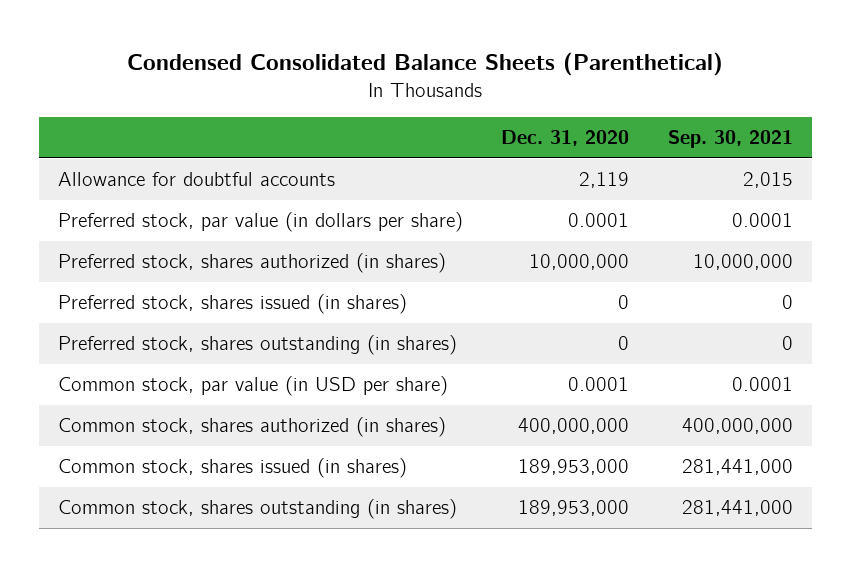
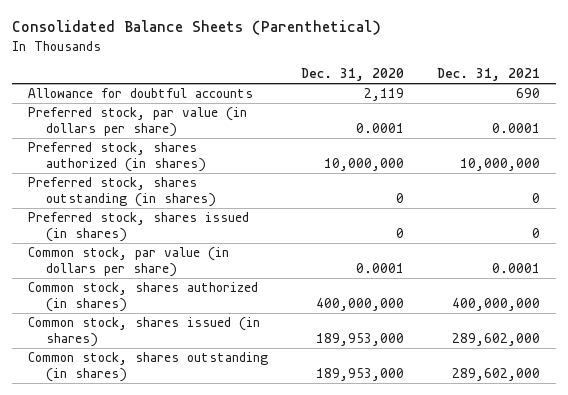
[127,51,724,76] Condensed Consolidated Balance Sheets (Parenthetical) -> [11,20,381,36] Consolidated Balance Sheets (Parenthetical)
[667,130,793,149] Sep. 30, 2021 -> none
none -> [436,68,540,82] Dec. 31, 2021
[57,294,407,315] Preferred stock, shares issued (in shares) -> [27,212,249,242] Preferred stock, shares issued (in shares)
[57,376,448,397] Common stock, par value (in USD per share) -> [27,247,229,277] Common stock, par value (in dollars per share)

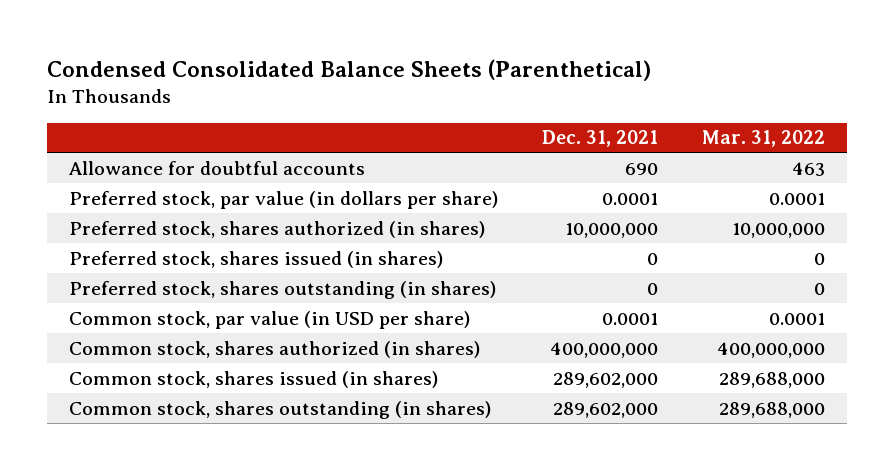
[11,20,381,36] Consolidated Balance Sheets (Parenthetical) -> [46,58,651,81] Condensed Consolidated Balance Sheets (Parenthetical)
[300,68,404,82] Dec. 31, 2020 -> none
none -> [701,130,825,148] Mar. 31, 2022
[27,177,217,207] Preferred stock, shares outstanding (in shares) -> [68,280,496,299] Preferred stock, shares outstanding (in shares)
[27,247,229,277] Common stock, par value (in dollars per share) -> [68,310,470,329] Common stock, par value (in USD per share)

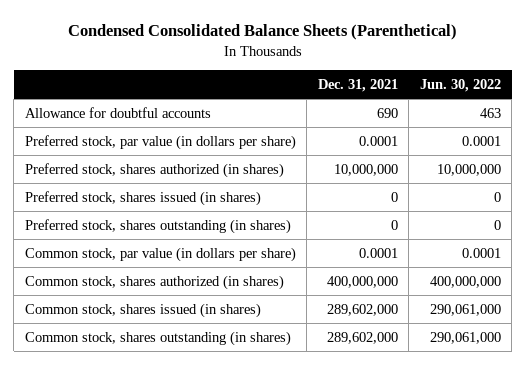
[701,130,825,148] Mar. 31, 2022 -> none
none -> [419,78,501,92] Jun. 30, 2022
[68,310,470,329] Common stock, par value (in USD per share) -> [24,246,296,262] Common stock, par value (in dollars per share)

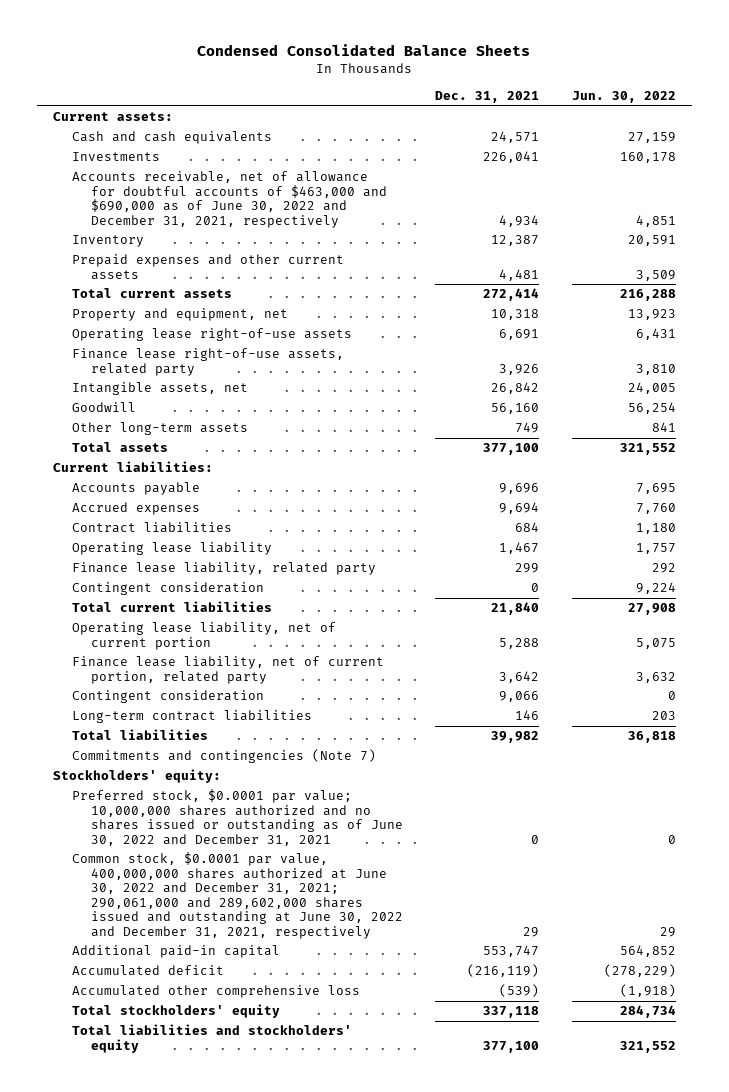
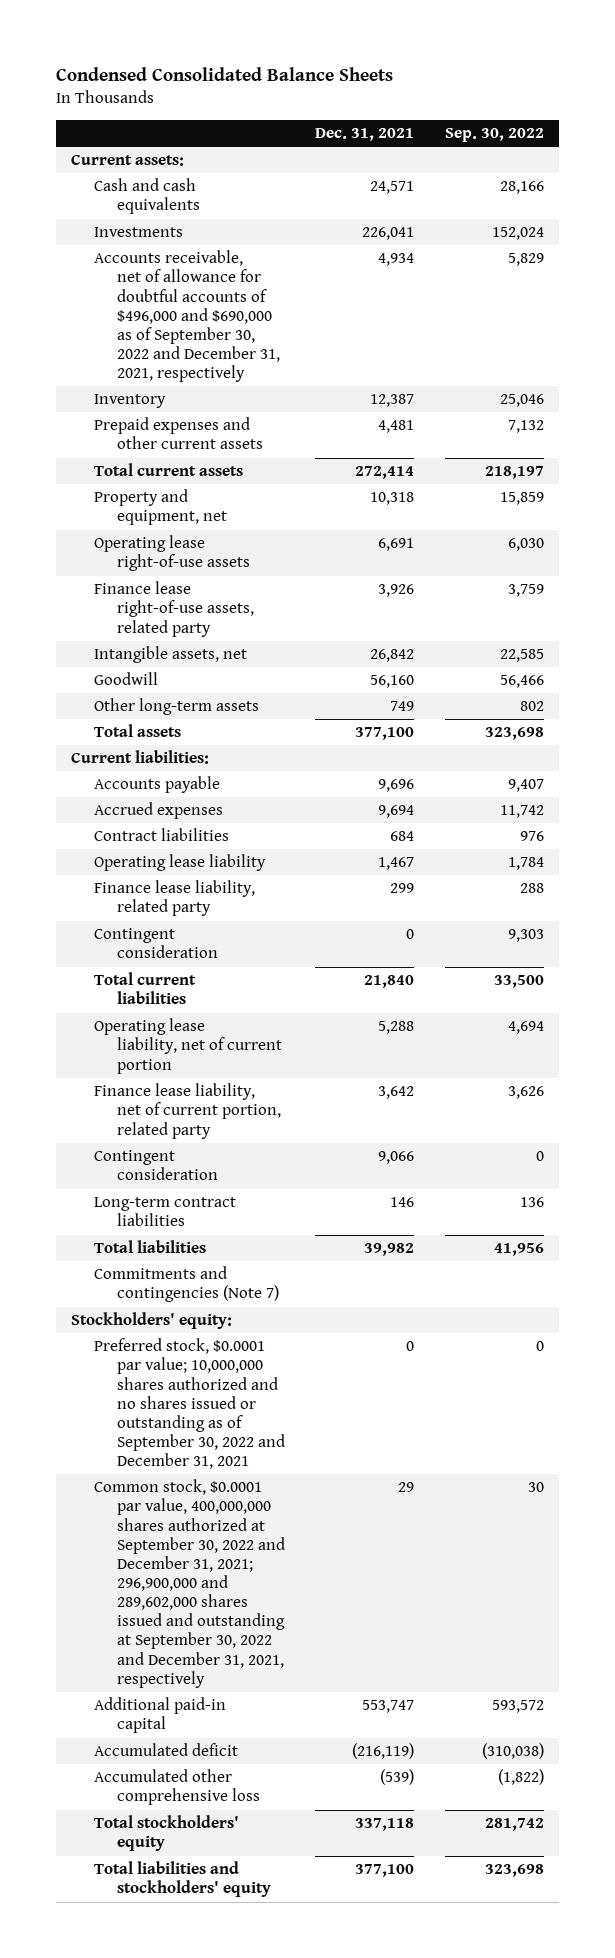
[571,91,676,104] Jun. 30, 2022 -> none
none -> [444,128,544,143] Sep. 30, 2022
[72,171,388,228] Accounts receivable, net of allowance for doubtful accounts of $463,000 and $690,000 as of June 30, 2022 and December 31, 2021, respectively -> [93,250,280,383] Accounts receivable, net of allowance for doubtful accounts of $496,000 and $690,000 as of September 30, 2022 and December 31, 2021, respectively
[72,789,404,846] Preferred stock, $0.0001 par value; 10,000,000 shares authorized and no shares issued or outstanding as of June 30, 2022 and December 31, 2021 -> [93,1338,285,1470] Preferred stock, $0.0001 par value; 10,000,000 shares authorized and no shares issued or outstanding as of September 30, 2022 and December 31, 2021
[72,852,404,939] Common stock, $0.0001 par value, 400,000,000 shares authorized at June 30, 2022 and December 31, 2021; 290,061,000 and 289,602,000 shares issued and outstanding at June 30, 2022 and December 31, 2021, respectively -> [93,1479,285,1688] Common stock, $0.0001 par value, 400,000,000 shares authorized at September 30, 2022 and December 31, 2021; 296,900,000 and 289,602,000 shares issued and outstanding at September 30, 2022 and December 31, 2021, respectively

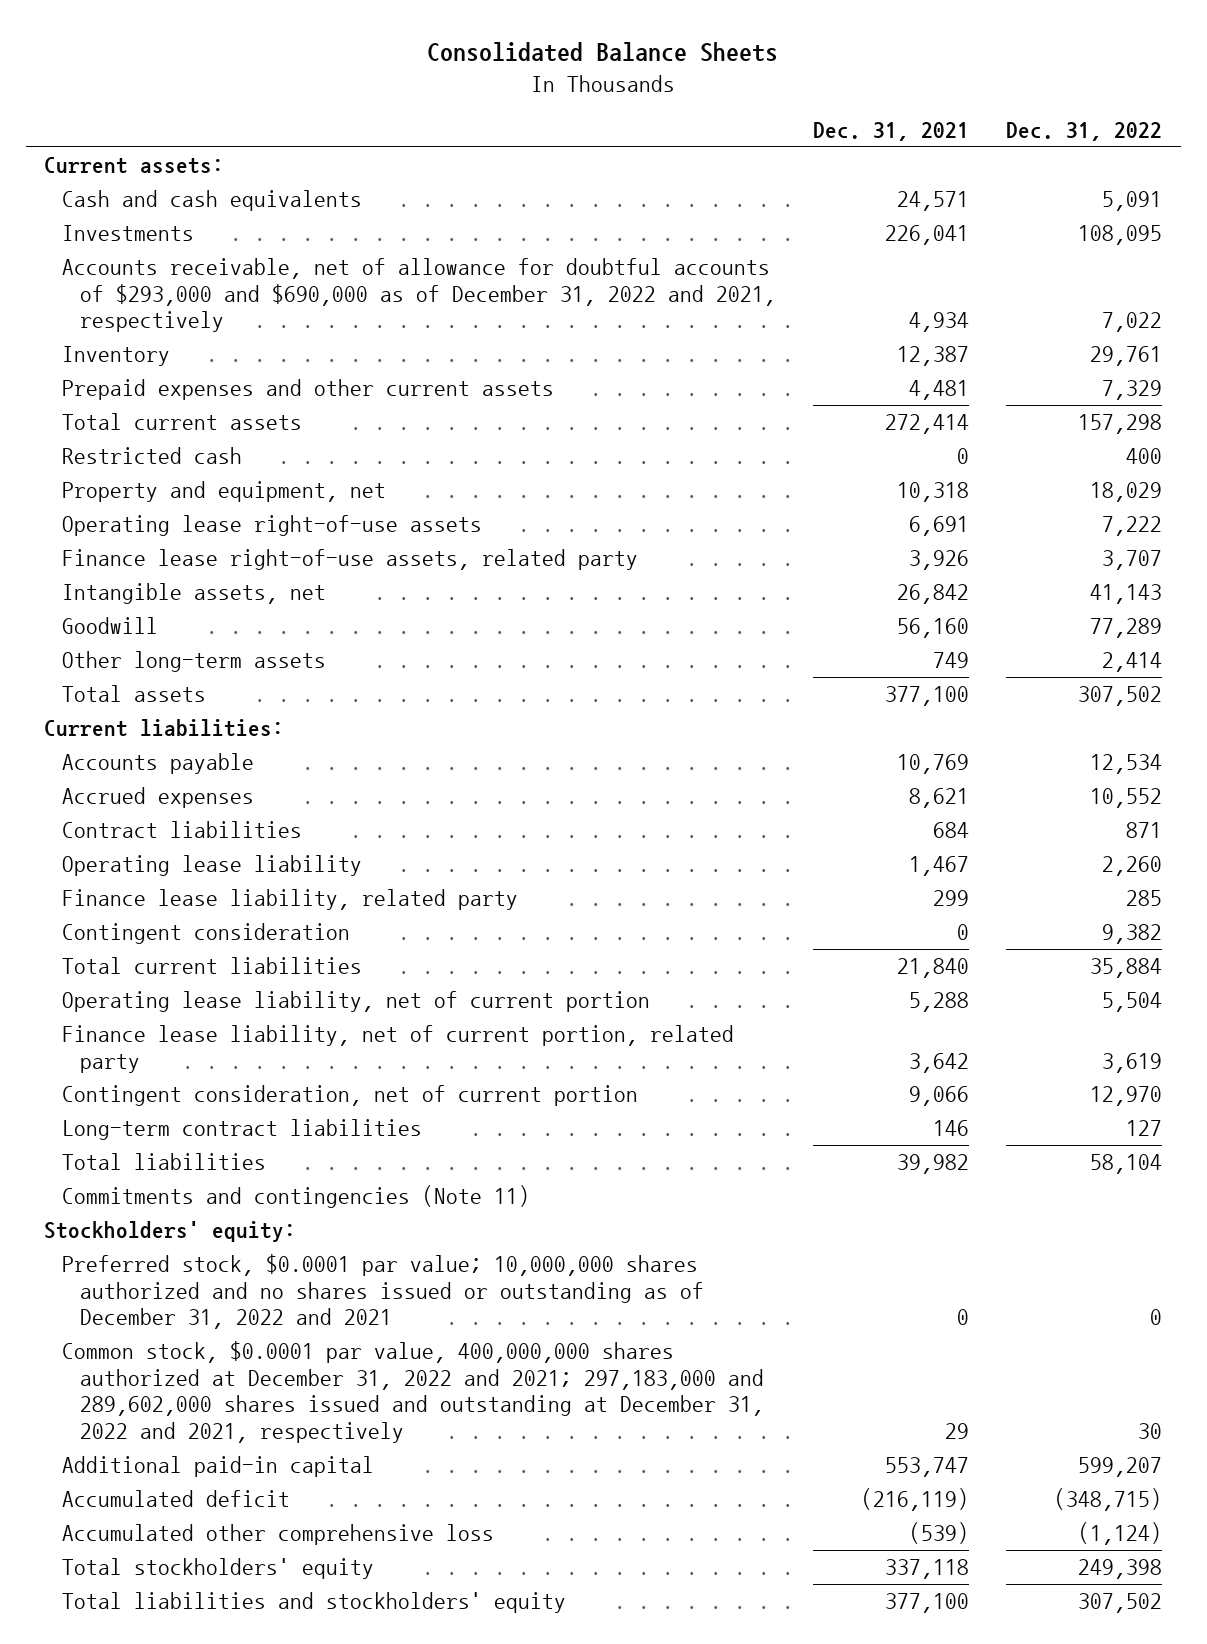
[55,67,393,82] Condensed Consolidated Balance Sheets -> [427,42,779,63] Consolidated Balance Sheets
[444,128,544,143] Sep. 30, 2022 -> none
none -> [1006,122,1163,142] Dec. 31, 2022
[93,250,280,383] Accounts receivable, net of allowance for doubtful accounts of $496,000 and $690,000 as of September 30, 2022 and December 31, 2021, respectively -> [61,258,776,333] Accounts receivable, net of allowance for doubtful accounts of $293,000 and $690,000 as of December 31, 2022 and 2021, respectively
none -> [61,447,242,465] Restricted cash
[378,779,415,793] 9,696 -> [897,754,970,775] 10,769
[378,805,415,819] 9,694 -> [909,788,970,809] 8,621
[93,1150,218,1181] Contingent consideration -> [61,1085,638,1107] Contingent consideration, net of current portion
[93,1266,279,1303] Commitments and contingencies (Note 7) -> [61,1185,530,1209] Commitments and contingencies (Note 11)
[93,1338,285,1470] Preferred stock, $0.0001 par value; 10,000,000 shares authorized and no shares issued or outstanding as of September 30, 2022 and December 31, 2021 -> [61,1254,704,1330] Preferred stock, $0.0001 par value; 10,000,000 shares authorized and no shares issued or outstanding as of December 31, 2022 and 2021
[93,1479,285,1688] Common stock, $0.0001 par value, 400,000,000 shares authorized at September 30, 2022 and December 31, 2021; 296,900,000 and 289,602,000 shares issued and outstanding at September 30, 2022 and December 31, 2021, respectively -> [61,1341,764,1444] Common stock, $0.0001 par value, 400,000,000 shares authorized at December 31, 2022 and 2021; 297,183,000 and 289,602,000 shares issued and outstanding at December 31, 2022 and 2021, respectively

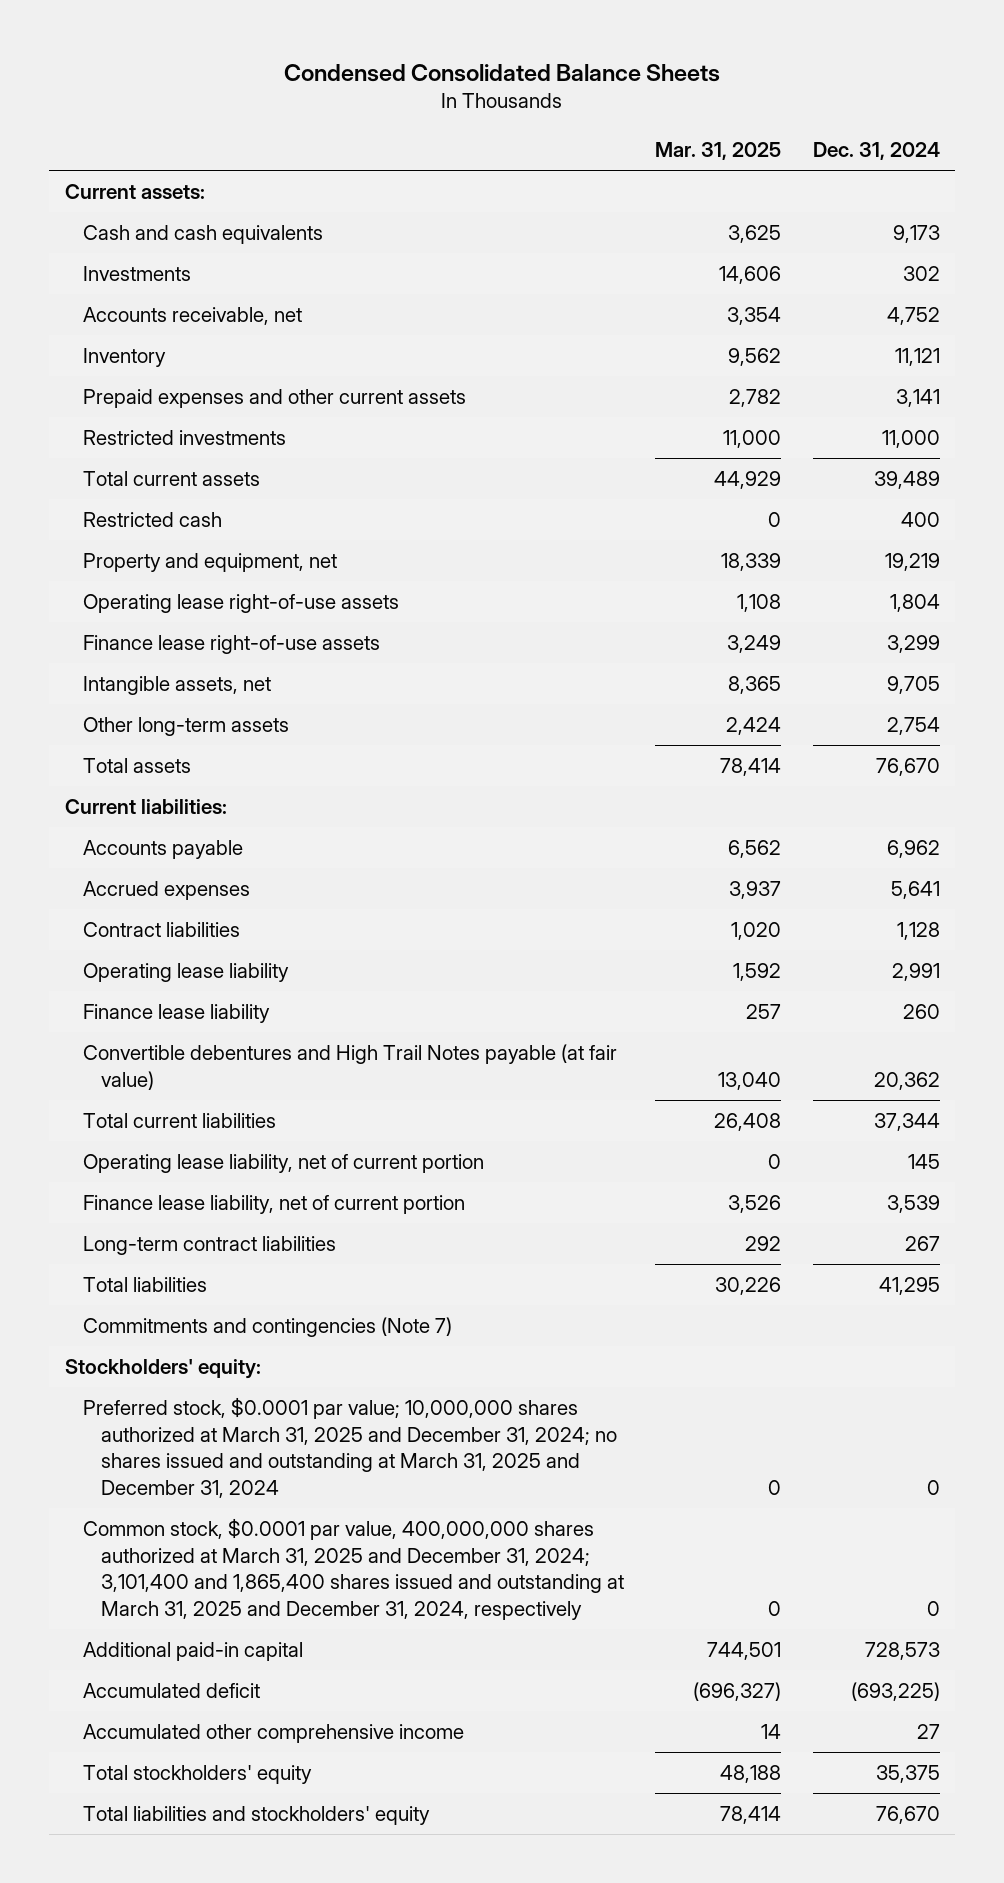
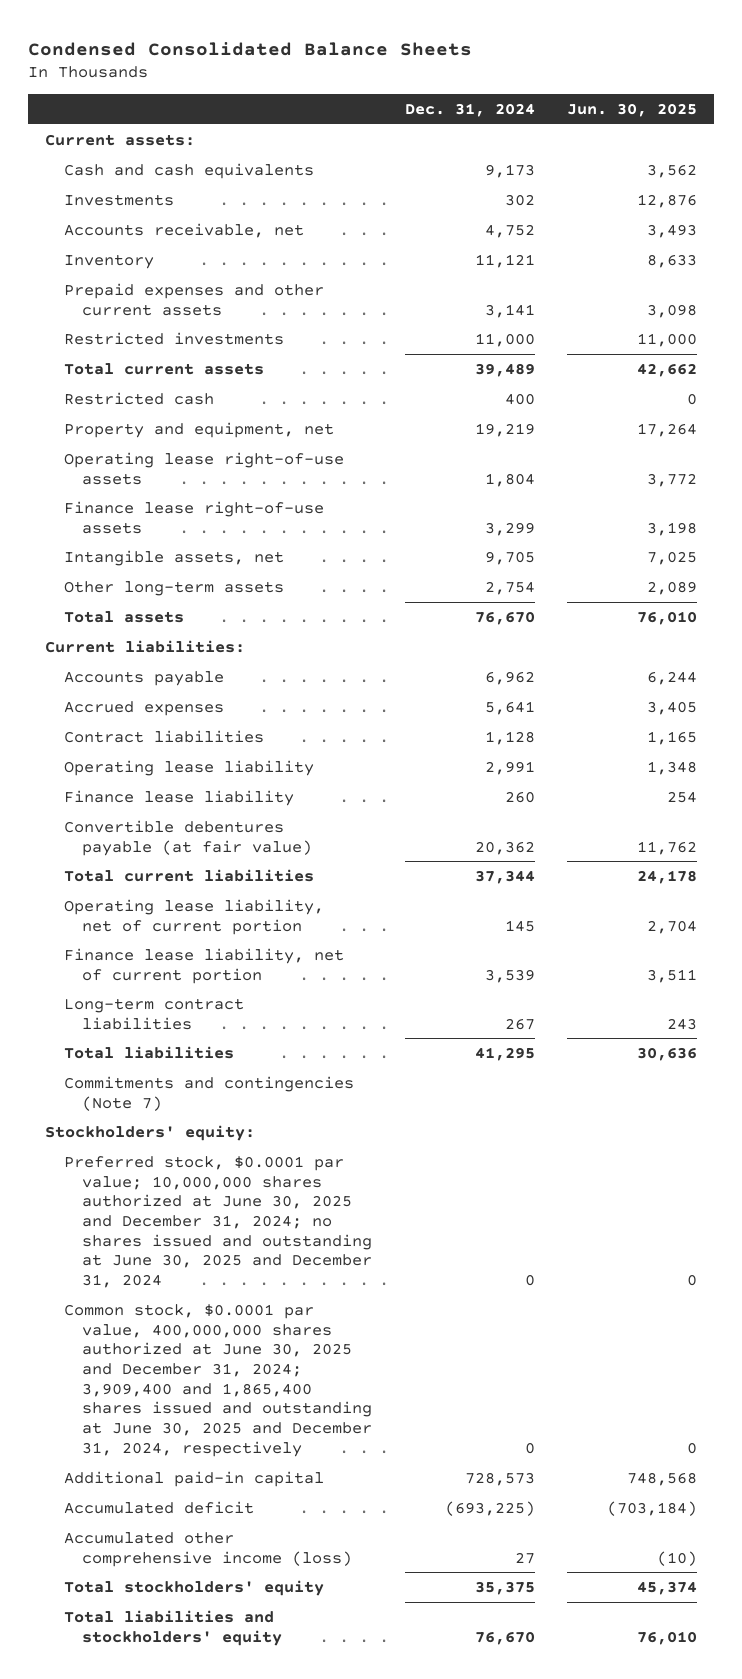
[655,141,782,160] Mar. 31, 2025 -> none
none -> [567,102,698,117] Jun. 30, 2025
[82,1044,617,1090] Convertible debentures and High Trail Notes payable (at fair value) -> [63,819,313,856] Convertible debentures payable (at fair value)
[82,1397,617,1498] Preferred stock, $0.0001 par value; 10,000,000 shares authorized at March 31, 2025 and December 31, 2024; no shares issued and outstanding at March 31, 2025 and December 31, 2024 -> [63,1155,373,1289] Preferred stock, $0.0001 par value; 10,000,000 shares authorized at June 30, 2025 and December 31, 2024; no shares issued and outstanding at June 30, 2025 and December 31, 2024
[82,1518,624,1620] Common stock, $0.0001 par value, 400,000,000 shares authorized at March 31, 2025 and December 31, 2024; 3,101,400 and 1,865,400 shares issued and outstanding at March 31, 2025 and December 31, 2024, respectively -> [63,1303,373,1457] Common stock, $0.0001 par value, 400,000,000 shares authorized at June 30, 2025 and December 31, 2024; 3,909,400 and 1,865,400 shares issued and outstanding at June 30, 2025 and December 31, 2024, respectively
[82,1724,464,1744] Accumulated other comprehensive income -> [63,1531,353,1567] Accumulated other comprehensive income (loss)

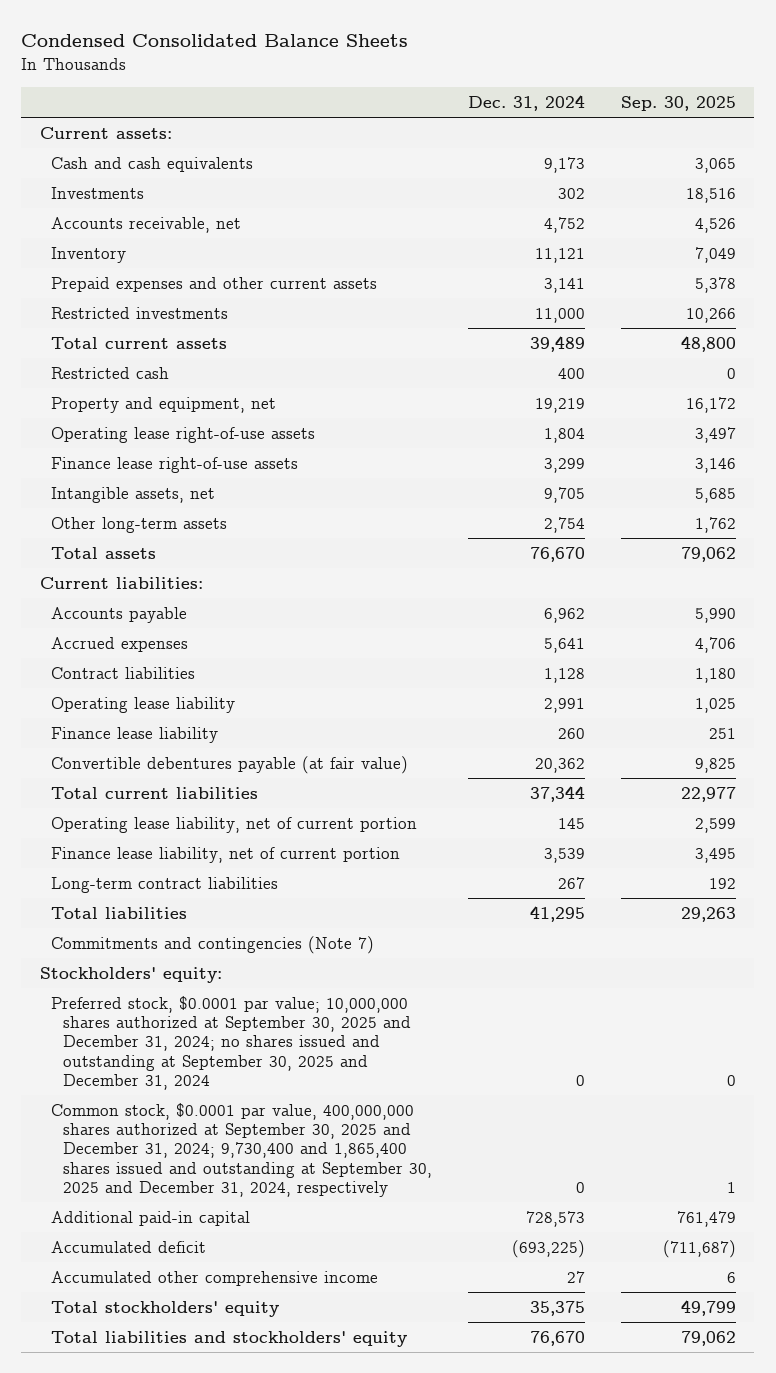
[567,102,698,117] Jun. 30, 2025 -> none
none -> [621,95,737,111] Sep. 30, 2025
[63,1155,373,1289] Preferred stock, $0.0001 par value; 10,000,000 shares authorized at June 30, 2025 and December 31, 2024; no shares issued and outstanding at June 30, 2025 and December 31, 2024 -> [51,995,411,1090] Preferred stock, $0.0001 par value; 10,000,000 shares authorized at September 30, 2025 and December 31, 2024; no shares issued and outstanding at September 30, 2025 and December 31, 2024
[63,1303,373,1457] Common stock, $0.0001 par value, 400,000,000 shares authorized at June 30, 2025 and December 31, 2024; 3,909,400 and 1,865,400 shares issued and outstanding at June 30, 2025 and December 31, 2024, respectively -> [51,1102,432,1197] Common stock, $0.0001 par value, 400,000,000 shares authorized at September 30, 2025 and December 31, 2024; 9,730,400 and 1,865,400 shares issued and outstanding at September 30, 2025 and December 31, 2024, respectively
[63,1531,353,1567] Accumulated other comprehensive income (loss) -> [51,1270,379,1286] Accumulated other comprehensive income

